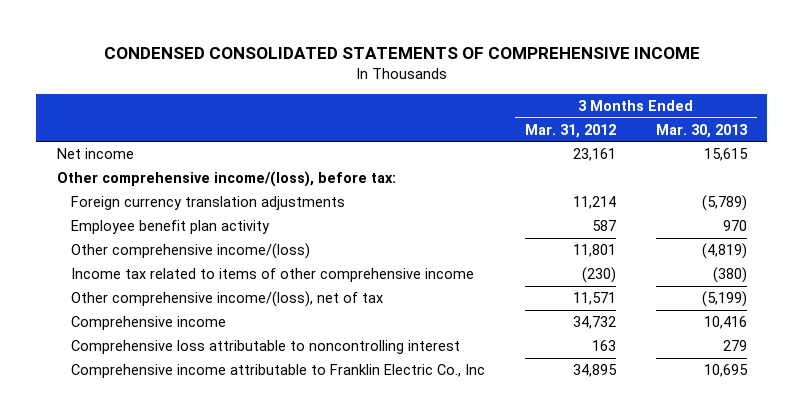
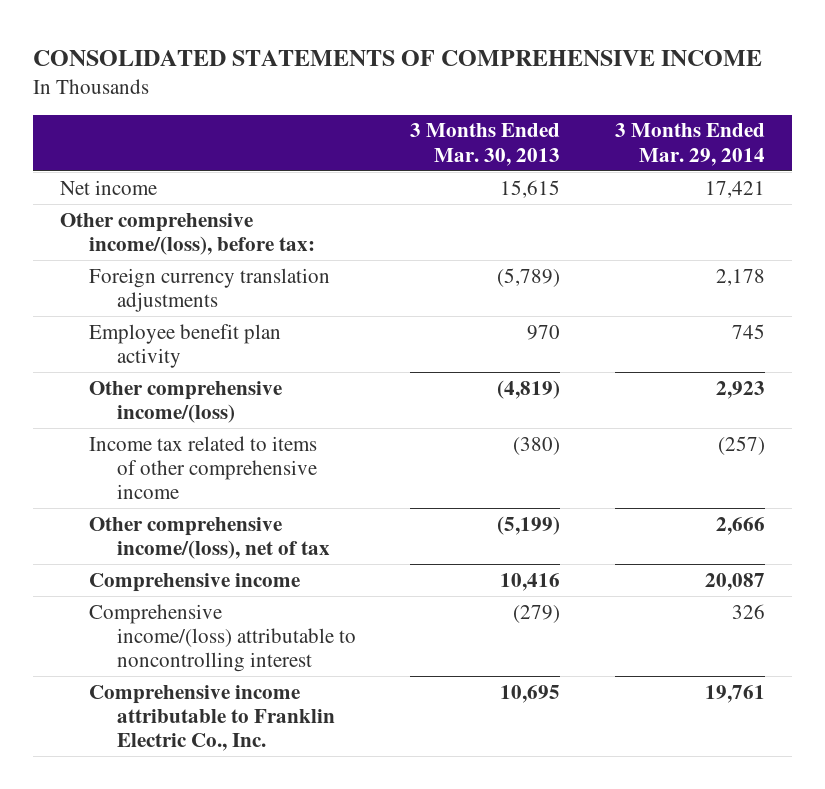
[103,47,700,60] CONDENSED CONSOLIDATED STATEMENTS OF COMPREHENSIVE INCOME -> [33,49,763,66] CONSOLIDATED STATEMENTS OF COMPREHENSIVE INCOME
[525,123,617,138] Mar. 31, 2012 -> none
none -> [614,123,765,166] 3 Months Ended Mar. 29, 2014
[70,340,460,355] Comprehensive loss attributable to noncontrolling interest -> [88,603,357,673] Comprehensive income/(loss) attributable to noncontrolling interest
[723,340,748,352] 279 -> [513,604,561,623] (279)
[70,364,485,379] Comprehensive income attributable to Franklin Electric Co., Inc -> [88,684,336,752] Comprehensive income attributable to Franklin Electric Co., Inc.

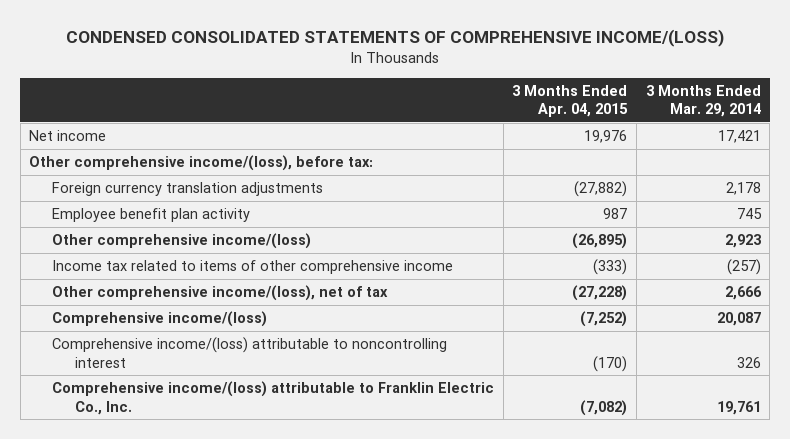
[33,49,763,66] CONSOLIDATED STATEMENTS OF COMPREHENSIVE INCOME -> [65,28,724,47] CONDENSED CONSOLIDATED STATEMENTS OF COMPREHENSIVE INCOME/(LOSS)
[410,123,561,166] 3 Months Ended Mar. 30, 2013 -> none
none -> [512,84,629,118] 3 Months Ended Apr. 04, 2015
[88,572,300,592] Comprehensive income -> [52,311,268,328] Comprehensive income/(loss)
[88,684,336,752] Comprehensive income attributable to Franklin Electric Co., Inc. -> [52,381,495,415] Comprehensive income/(loss) attributable to Franklin Electric Co., Inc.

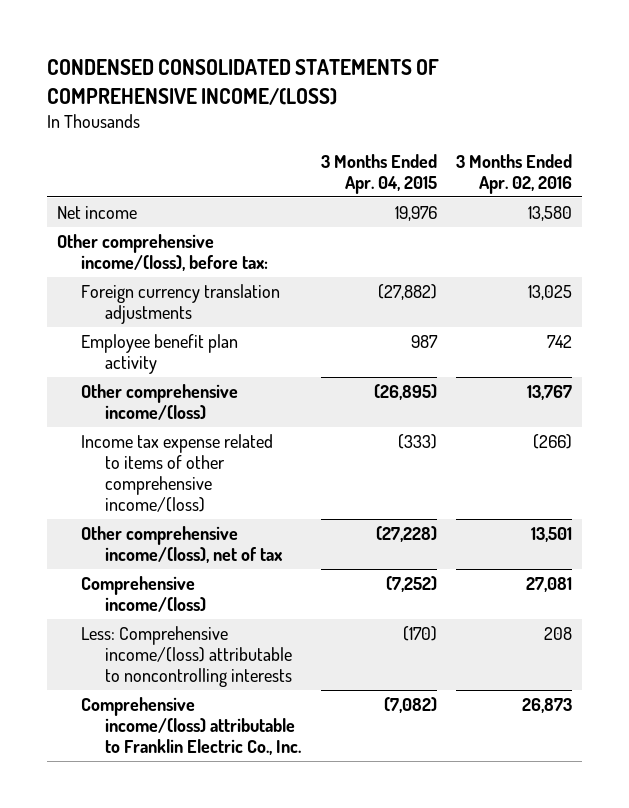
[645,84,761,118] 3 Months Ended Mar. 29, 2014 -> none
none -> [456,153,573,194] 3 Months Ended Apr. 02, 2016
[52,260,454,275] Income tax related to items of other comprehensive income -> [81,434,274,513] Income tax expense related to items of other comprehensive income/(loss)
[52,337,448,368] Comprehensive income/(loss) attributable to noncontrolling interest -> [81,626,293,688] Less: Comprehensive income/(loss) attributable to noncontrolling interests

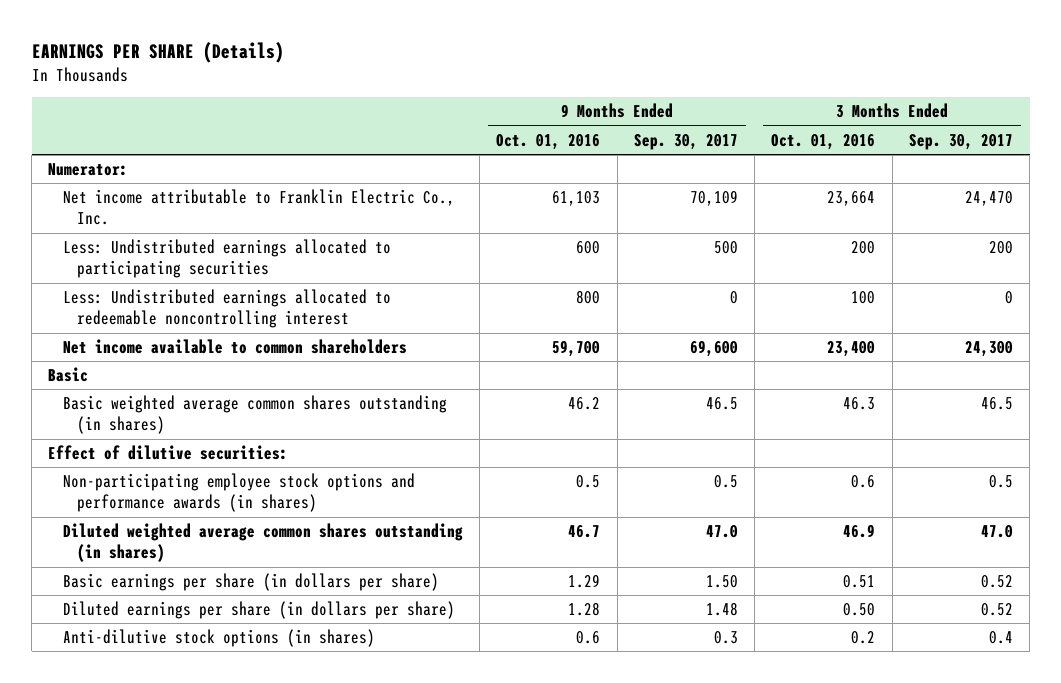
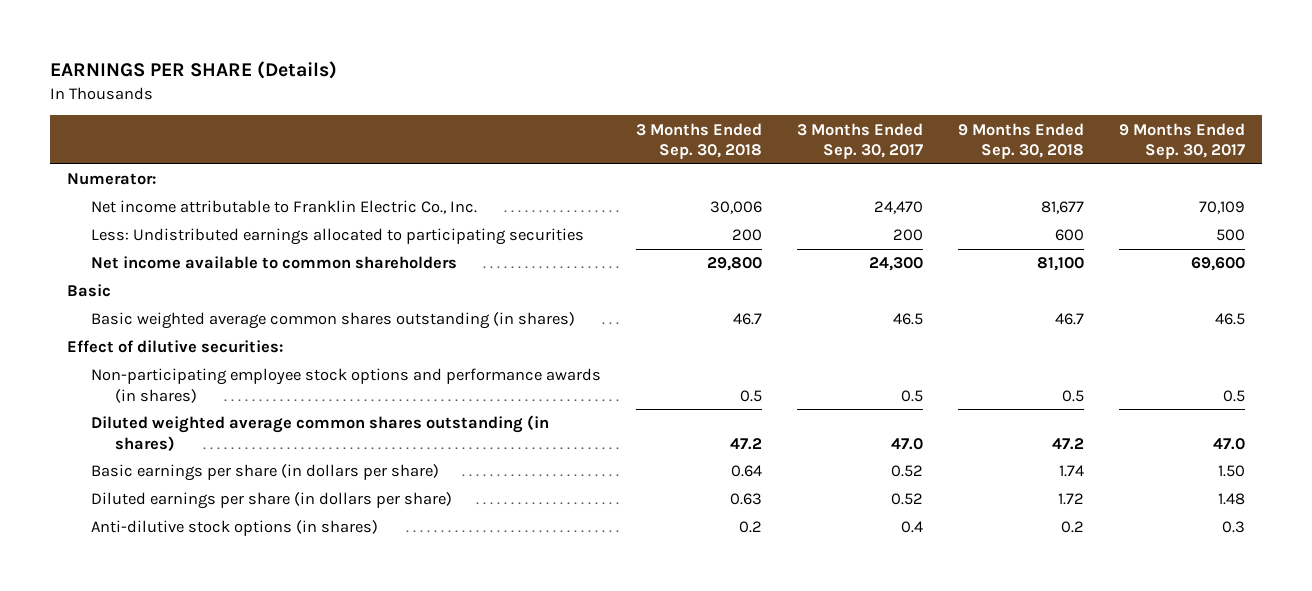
[496,133,601,150] Oct. 01, 2016 -> none
[771,133,876,150] Oct. 01, 2016 -> none
none -> [636,122,763,159] 3 Months Ended Sep. 30, 2018
none -> [957,122,1084,159] 9 Months Ended Sep. 30, 2018
[62,289,391,329] Less: Undistributed earnings allocated to redeemable noncontrolling interest -> none

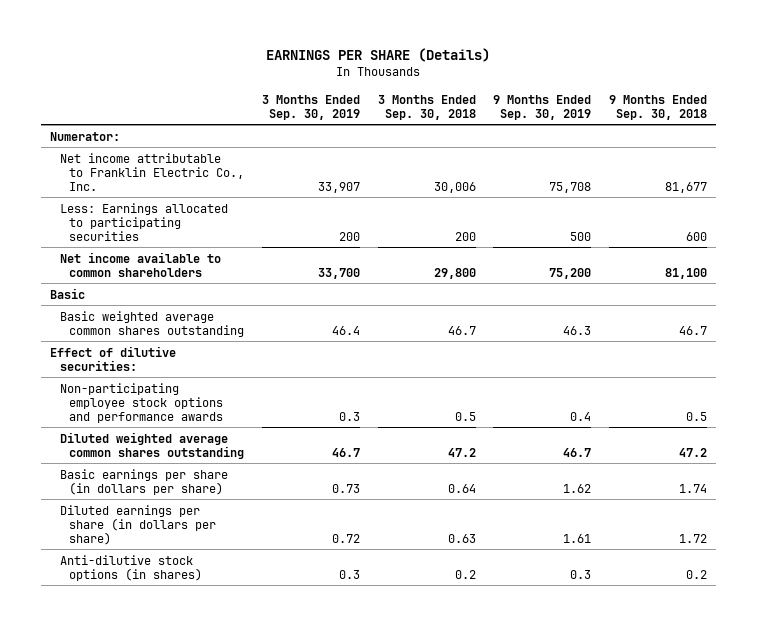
[796,122,923,159] 3 Months Ended Sep. 30, 2017 -> none
[1118,122,1245,159] 9 Months Ended Sep. 30, 2017 -> none
none -> [261,94,360,120] 3 Months Ended Sep. 30, 2019
none -> [493,94,592,120] 9 Months Ended Sep. 30, 2019
[91,228,585,246] Less: Undistributed earnings allocated to participating securities -> [59,202,228,241] Less: Earnings allocated to participating securities
[91,312,576,330] Basic weighted average common shares outstanding (in shares) -> [59,310,245,337] Basic weighted average common shares outstanding
[91,368,602,403] Non-participating employee stock options and performance awards (in shares) -> [59,382,224,423] Non-participating employee stock options and performance awards
[91,415,550,451] Diluted weighted average common shares outstanding (in shares) -> [59,431,245,459] Diluted weighted average common shares outstanding

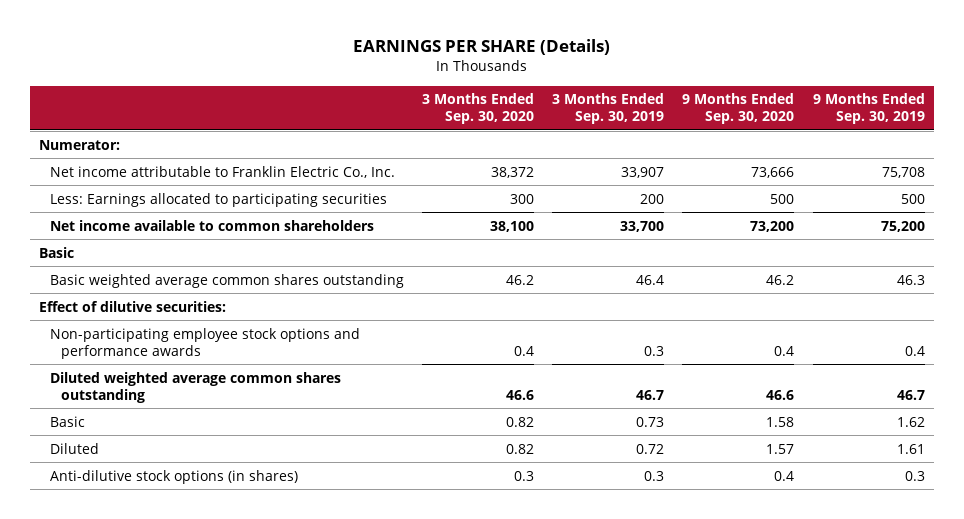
[377,94,476,120] 3 Months Ended Sep. 30, 2018 -> none
[608,94,707,120] 9 Months Ended Sep. 30, 2018 -> none
none -> [422,93,535,125] 3 Months Ended Sep. 30, 2020
none -> [682,93,795,125] 9 Months Ended Sep. 30, 2020
[59,468,228,495] Basic earnings per share (in dollars per share) -> [49,415,85,427] Basic
[59,504,217,545] Diluted earnings per share (in dollars per share) -> [49,442,99,454] Diluted

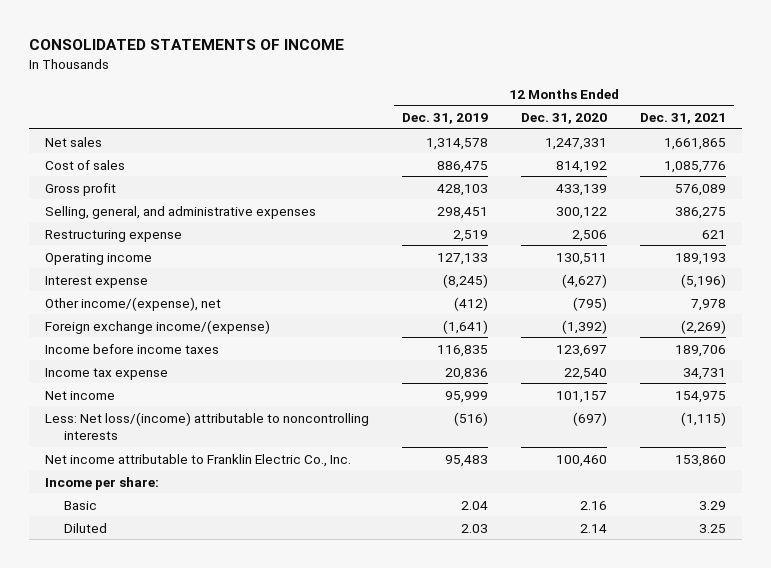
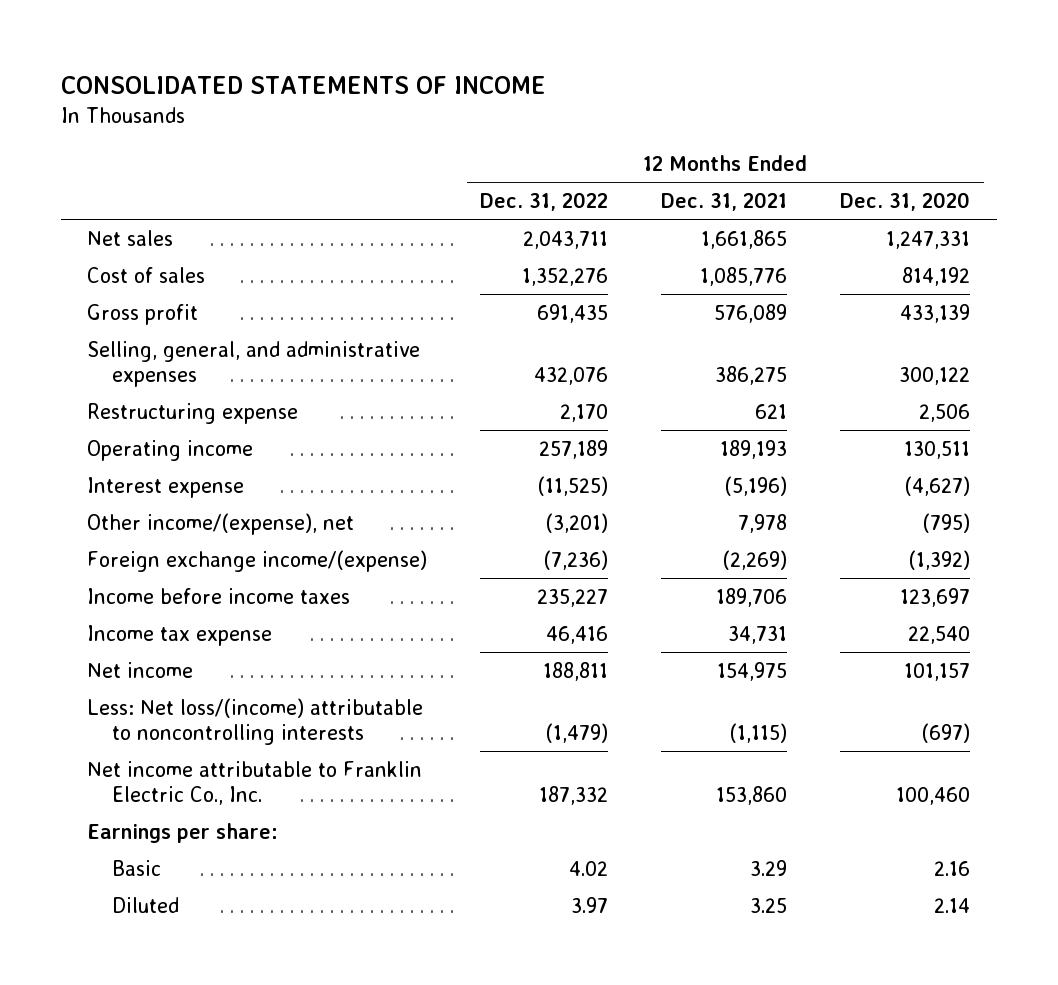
[402,113,489,125] Dec. 31, 2019 -> none
none -> [480,192,609,212] Dec. 31, 2022
[45,476,160,490] Income per share: -> [87,822,279,843] Earnings per share:

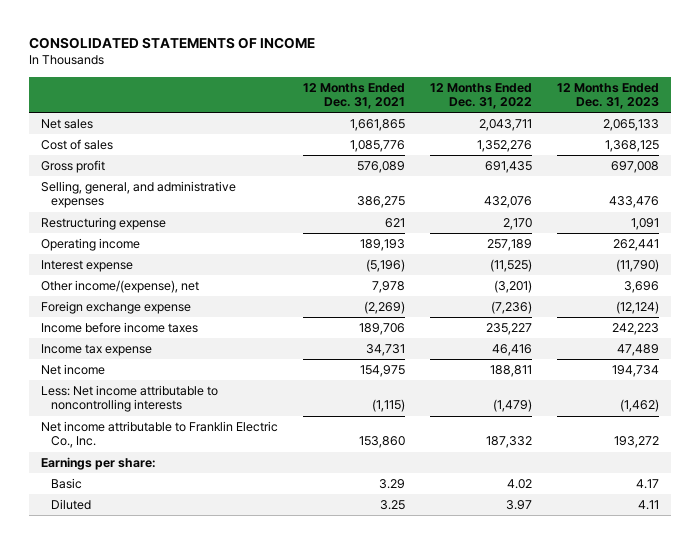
[840,192,971,212] Dec. 31, 2020 -> none
none -> [556,82,659,110] 12 Months Ended Dec. 31, 2023
[87,549,428,572] Foreign exchange income/(expense) -> [41,300,192,314] Foreign exchange expense
[87,697,424,746] Less: Net loss/(income) attributable to noncontrolling interests -> [41,384,219,413] Less: Net income attributable to noncontrolling interests

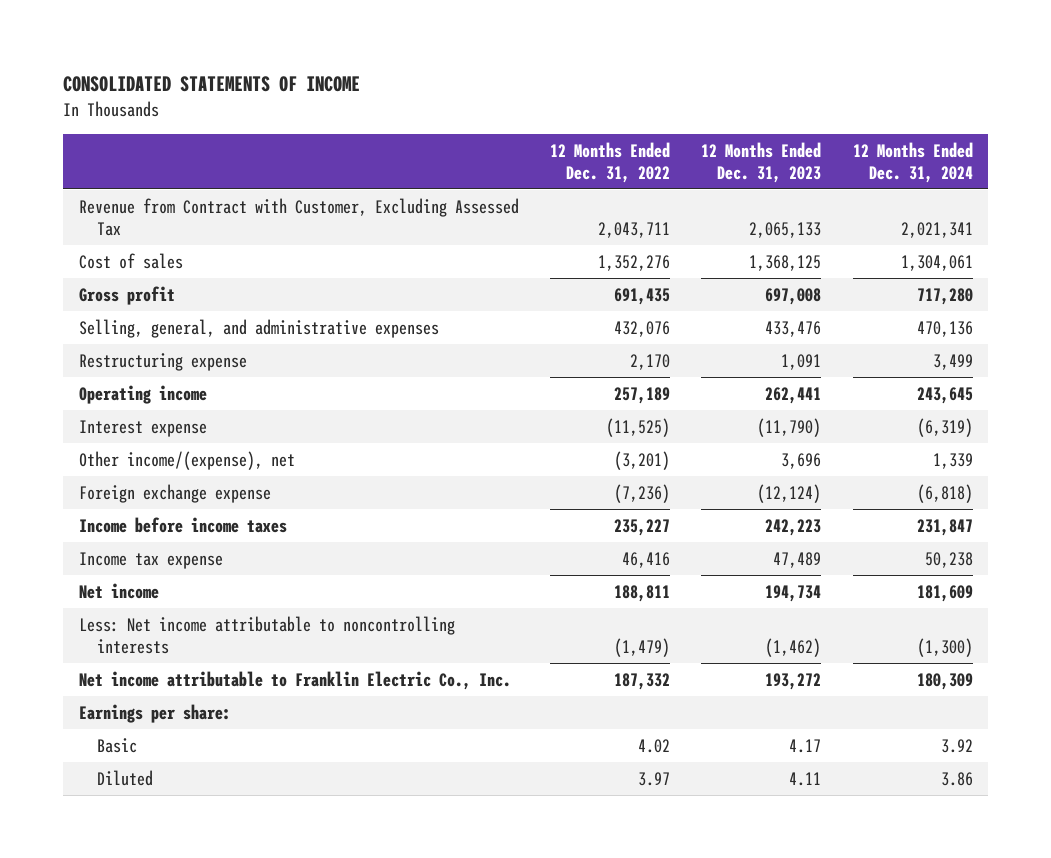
[302,82,405,110] 12 Months Ended Dec. 31, 2021 -> none
none -> [852,142,973,183] 12 Months Ended Dec. 31, 2024
[41,118,94,129] Net sales -> [78,198,519,236] Revenue from Contract with Customer, Excluding Assessed Tax

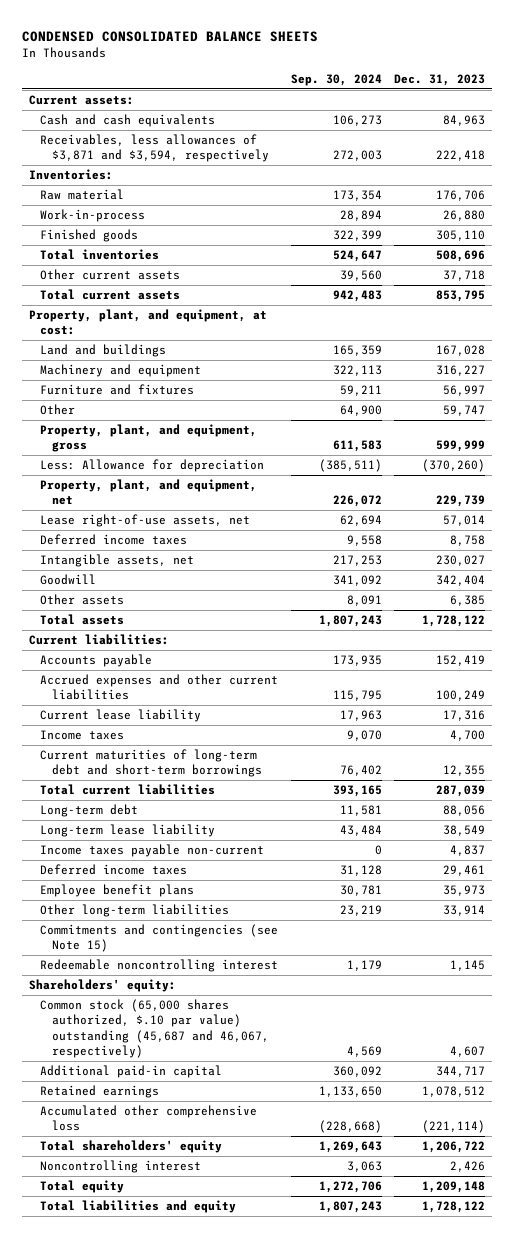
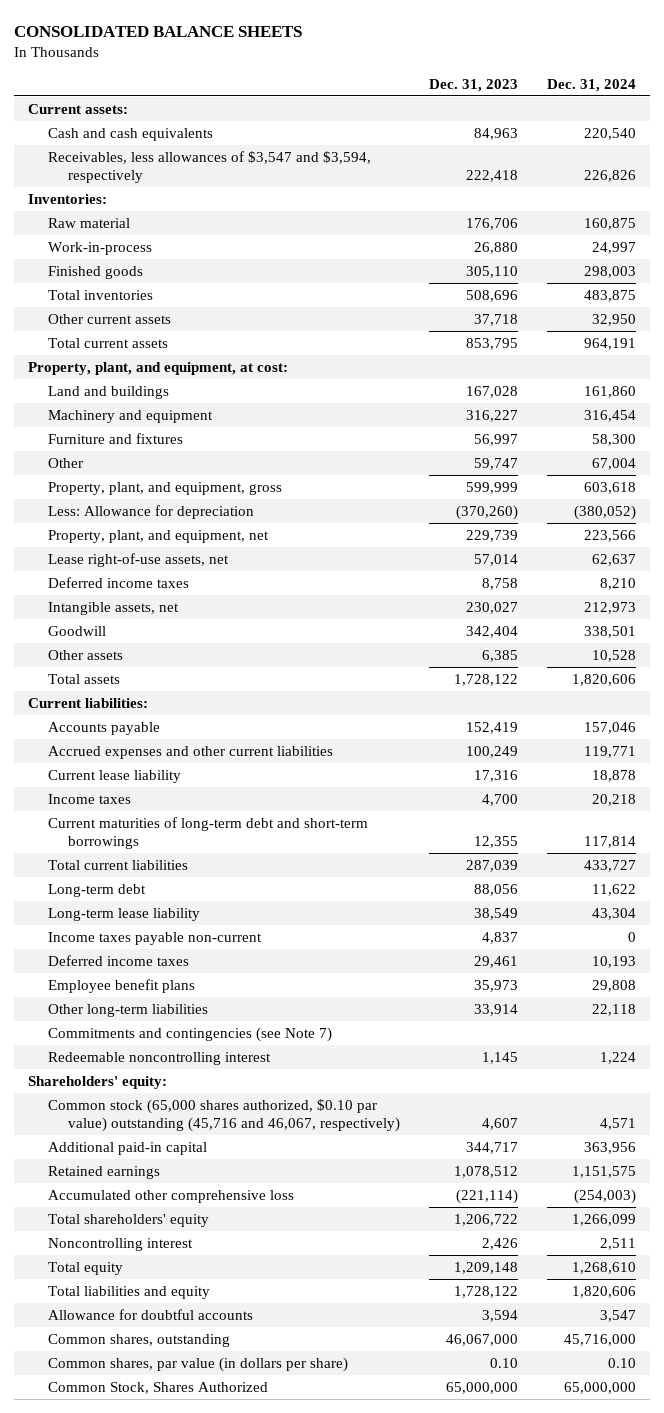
[22,30,319,42] CONDENSED CONSOLIDATED BALANCE SHEETS -> [13,25,302,37] CONSOLIDATED BALANCE SHEETS
[290,73,382,86] Sep. 30, 2024 -> none
none -> [546,78,636,92] Dec. 31, 2024
[40,134,269,163] Receivables, less allowances of $3,871 and $3,594, respectively -> [48,150,372,183] Receivables, less allowances of $3,547 and $3,594, respectively
[40,924,279,953] Commitments and contingencies (see Note 15) -> [48,1026,333,1042] Commitments and contingencies (see Note 7)
[40,999,269,1059] Common stock (65,000 shares authorized, $.10 par value) outstanding (45,687 and 46,067, respectively) -> [48,1098,401,1132] Common stock (65,000 shares authorized, $0.10 par value) outstanding (45,716 and 46,067, respectively)
none -> [48,1308,254,1320] Allowance for doubtful accounts
none -> [48,1333,231,1347] Common shares, outstanding
none -> [48,1356,349,1372] Common shares, par value (in dollars per share)
none -> [48,1381,269,1394] Common Stock, Shares Authorized

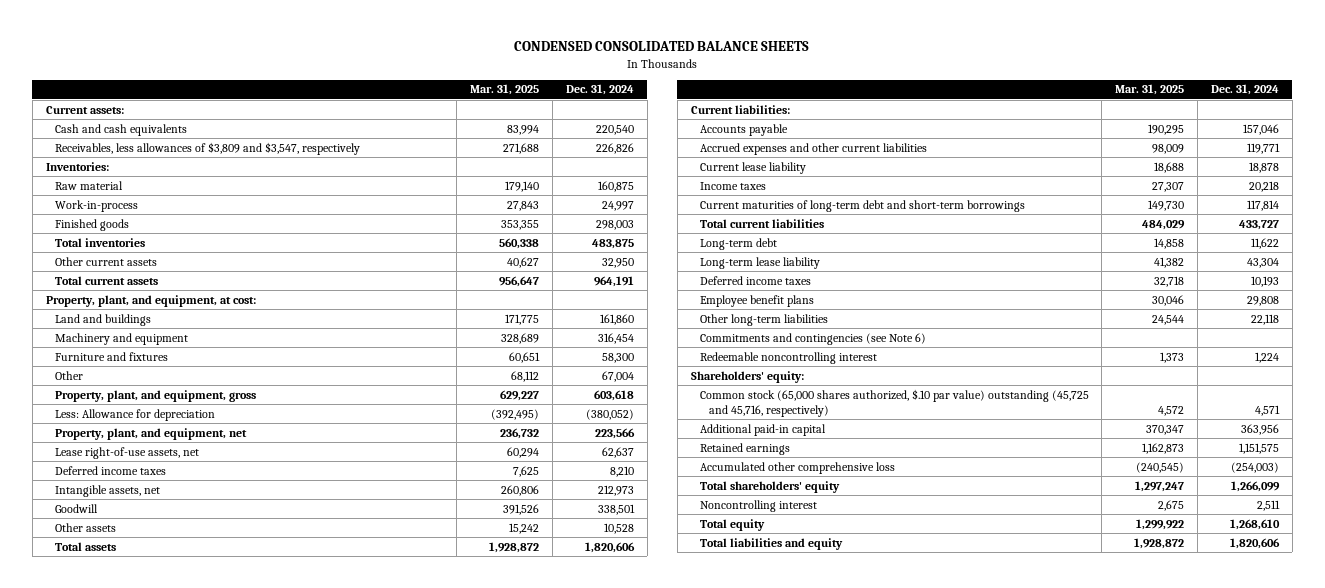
[13,25,302,37] CONSOLIDATED BALANCE SHEETS -> [514,41,810,52] CONDENSED CONSOLIDATED BALANCE SHEETS
[428,78,518,92] Dec. 31, 2023 -> none
none -> [470,84,540,96] Mar. 31, 2025
[48,150,372,183] Receivables, less allowances of $3,547 and $3,594, respectively -> [54,141,360,155] Receivables, less allowances of $3,809 and $3,547, respectively
[48,931,263,945] Income taxes payable non-current -> none
[48,1026,333,1042] Commitments and contingencies (see Note 7) -> [699,332,926,345] Commitments and contingencies (see Note 6)
[48,1098,401,1132] Common stock (65,000 shares authorized, $0.10 par value) outstanding (45,716 and 46,067, respectively) -> [699,388,1089,417] Common stock (65,000 shares authorized, $.10 par value) outstanding (45,725 and 45,716, respectively)
[48,1308,254,1320] Allowance for doubtful accounts -> none
[48,1333,231,1347] Common shares, outstanding -> none
[48,1356,349,1372] Common shares, par value (in dollars per share) -> none
[48,1381,269,1394] Common Stock, Shares Authorized -> none

